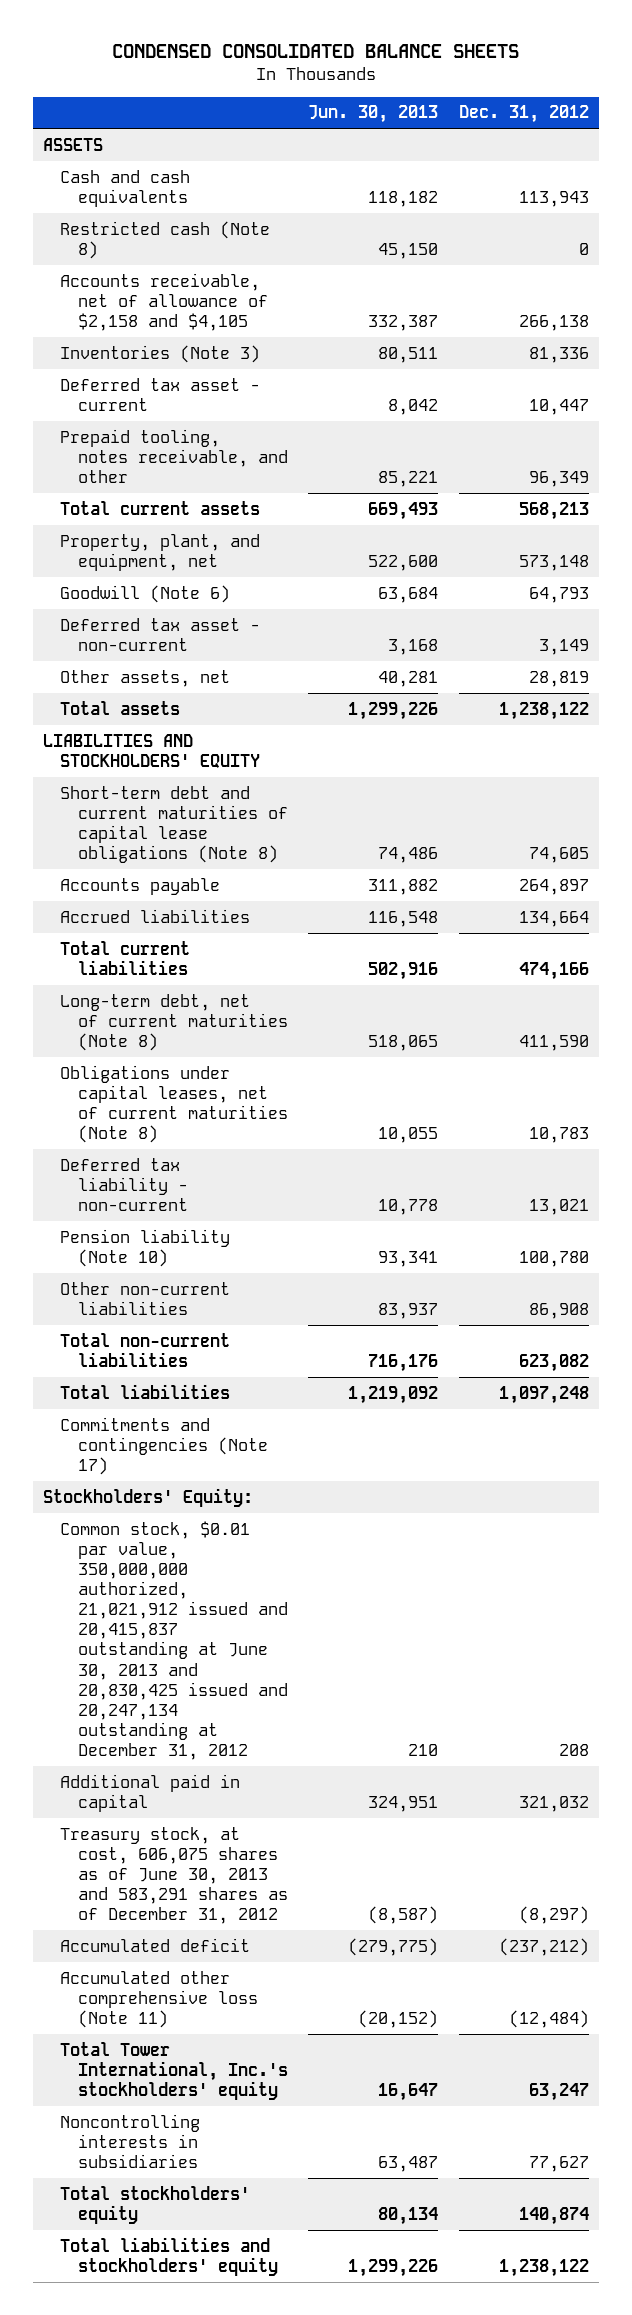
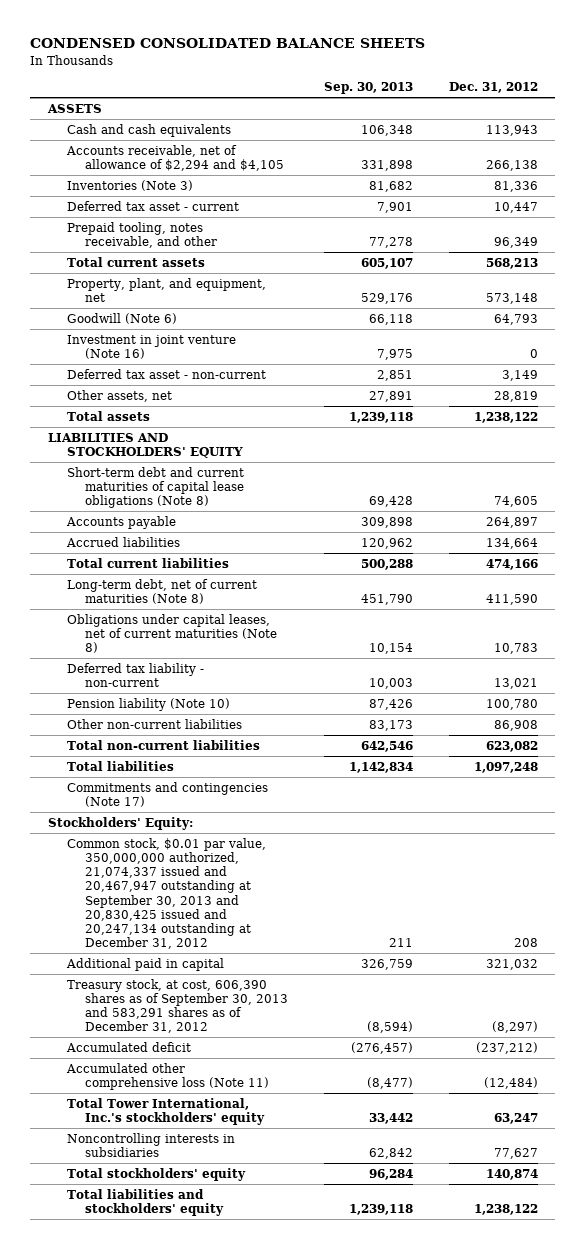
[308,105,439,124] Jun. 30, 2013 -> none
none -> [324,82,414,95] Sep. 30, 2013
[60,220,271,259] Restricted cash (Note 8) -> none
[60,272,268,331] Accounts receivable, net of allowance of $2,158 and $4,105 -> [65,144,285,171] Accounts receivable, net of allowance of $2,294 and $4,105
none -> [66,334,236,359] Investment in joint venture (Note 16)
[60,1520,288,1761] Common stock, $0.01 par value, 350,000,000 authorized, 21,021,912 issued and 20,415,837 outstanding at June 30, 2013 and 20,830,425 issued and 20,247,134 outstanding at December 31, 2012 -> [66,837,266,950] Common stock, $0.01 par value, 350,000,000 authorized, 21,074,337 issued and 20,467,947 outstanding at September 30, 2013 and 20,830,425 issued and 20,247,134 outstanding at December 31, 2012
[60,1826,288,1925] Treasury stock, at cost, 606,075 shares as of June 30, 2013 and 583,291 shares as of December 31, 2012 -> [66,978,289,1034] Treasury stock, at cost, 606,390 shares as of September 30, 2013 and 583,291 shares as of December 31, 2012

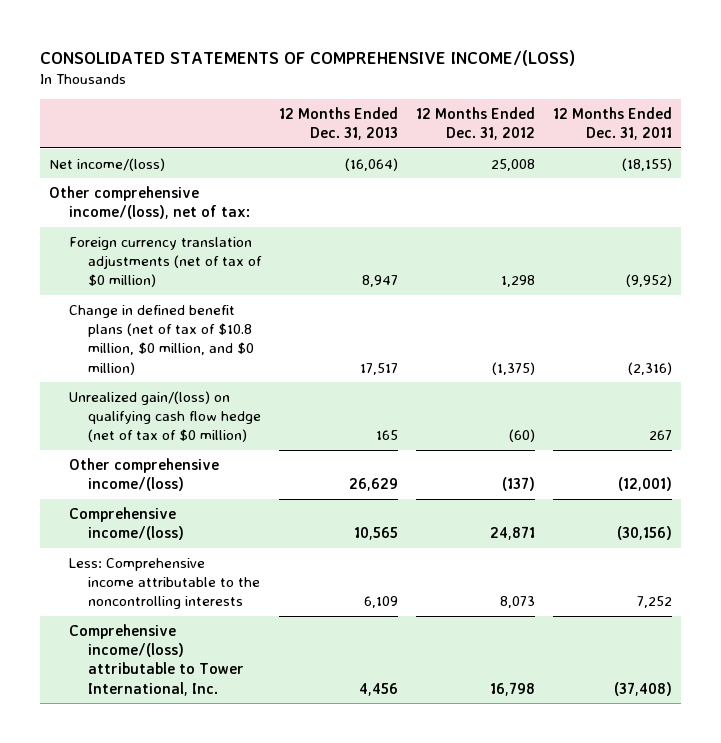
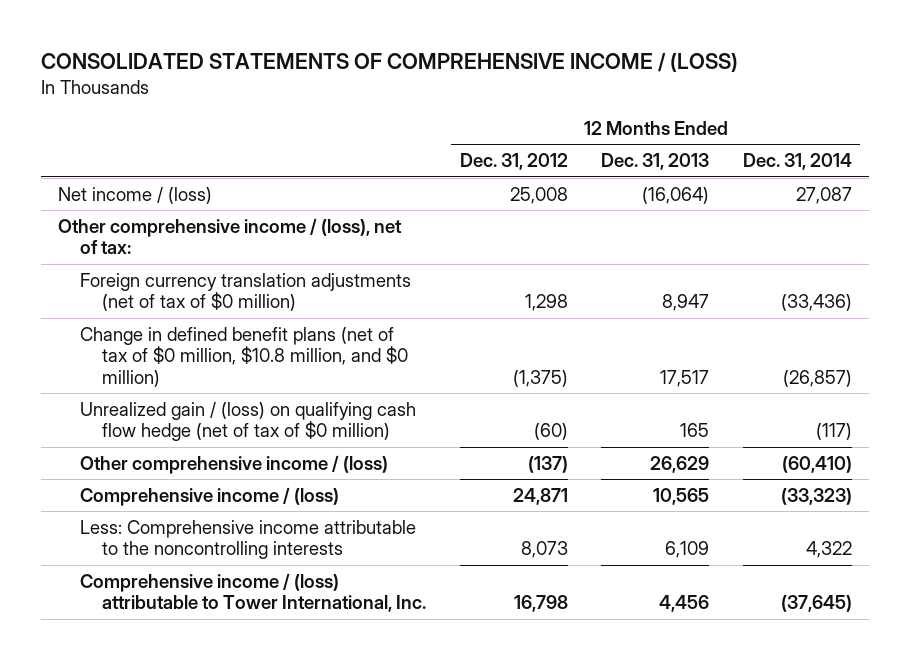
[40,49,576,66] CONSOLIDATED STATEMENTS OF COMPREHENSIVE INCOME/(LOSS) -> [40,52,738,73] CONSOLIDATED STATEMENTS OF COMPREHENSIVE INCOME / (LOSS)
[552,106,672,141] 12 Months Ended Dec. 31, 2011 -> none
none -> [742,153,852,171] Dec. 31, 2014
[49,157,166,171] Net income/(loss) -> [57,185,212,204] Net income / (loss)
[49,185,250,220] Other comprehensive income/(loss), net of tax: -> [57,217,402,255] Other comprehensive income / (loss), net of tax:
[68,304,255,375] Change in defined benefit plans (net of tax of $10.8 million, $0 million, and $0 million) -> [79,326,408,387] Change in defined benefit plans (net of tax of $0 million, $10.8 million, and $0 million)
[68,390,262,443] Unrealized gain/(loss) on qualifying cash flow hedge (net of tax of $0 million) -> [79,400,416,442] Unrealized gain / (loss) on qualifying cash flow hedge (net of tax of $0 million)
[68,457,219,492] Other comprehensive income/(loss) -> [79,454,388,474] Other comprehensive income / (loss)
[68,506,185,541] Comprehensive income/(loss) -> [79,486,339,506] Comprehensive income / (loss)
[68,623,245,696] Comprehensive income/(loss) attributable to Tower International, Inc. -> [79,572,426,613] Comprehensive income / (loss) attributable to Tower International, Inc.

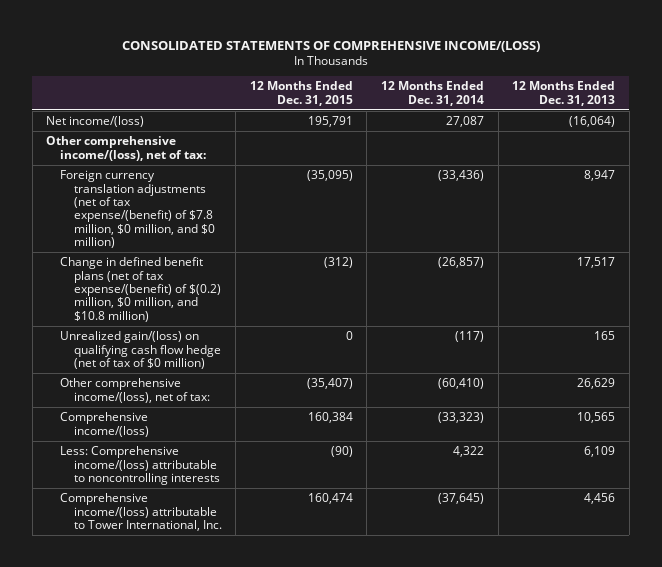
[40,52,738,73] CONSOLIDATED STATEMENTS OF COMPREHENSIVE INCOME / (LOSS) -> [121,40,540,52] CONSOLIDATED STATEMENTS OF COMPREHENSIVE INCOME/(LOSS)
[459,153,568,171] Dec. 31, 2012 -> none
none -> [249,81,353,106] 12 Months Ended Dec. 31, 2015
[57,185,212,204] Net income / (loss) -> [46,116,145,128] Net income/(loss)
[57,217,402,255] Other comprehensive income / (loss), net of tax: -> [46,136,206,161] Other comprehensive income/(loss), net of tax:
[79,272,411,312] Foreign currency translation adjustments (net of tax of $0 million) -> [59,170,215,249] Foreign currency translation adjustments (net of tax expense/(benefit) of $7.8 million, $0 million, and $0 million)
[79,326,408,387] Change in defined benefit plans (net of tax of $0 million, $10.8 million, and $0 million) -> [59,257,221,322] Change in defined benefit plans (net of tax expense/(benefit) of $(0.2) million, $0 million, and $10.8 million)
[79,400,416,442] Unrealized gain / (loss) on qualifying cash flow hedge (net of tax of $0 million) -> [59,331,221,369] Unrealized gain/(loss) on qualifying cash flow hedge (net of tax of $0 million)
[79,454,388,474] Other comprehensive income / (loss) -> [59,378,210,403] Other comprehensive income/(loss), net of tax:
[79,486,339,506] Comprehensive income / (loss) -> [59,412,149,437] Comprehensive income/(loss)
[79,519,416,560] Less: Comprehensive income attributable to the noncontrolling interests -> [59,446,220,485] Less: Comprehensive income/(loss) attributable to noncontrolling interests
[79,572,426,613] Comprehensive income / (loss) attributable to Tower International, Inc. -> [59,493,222,531] Comprehensive income/(loss) attributable to Tower International, Inc.

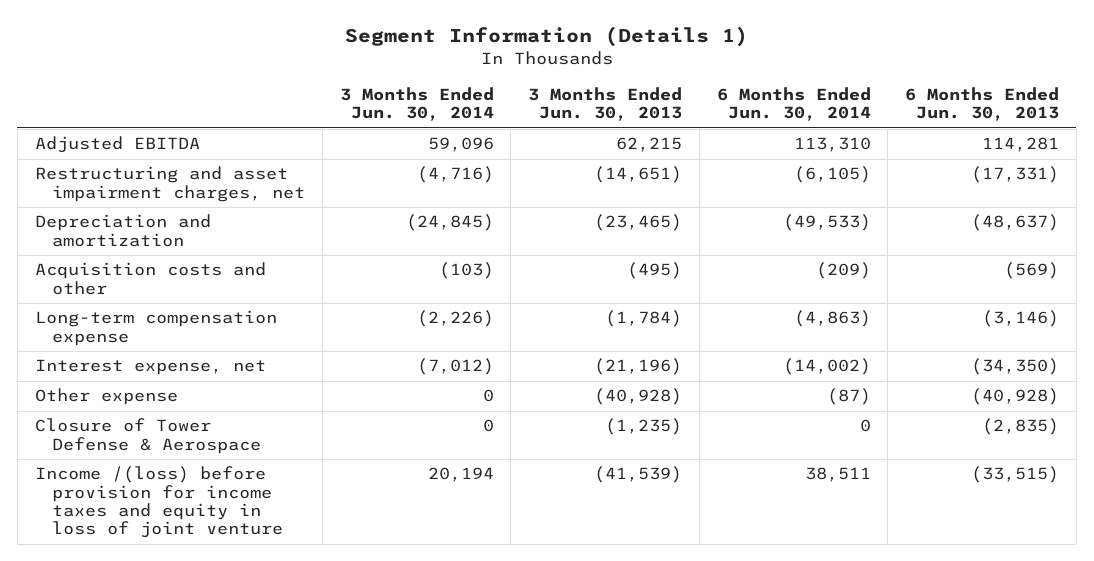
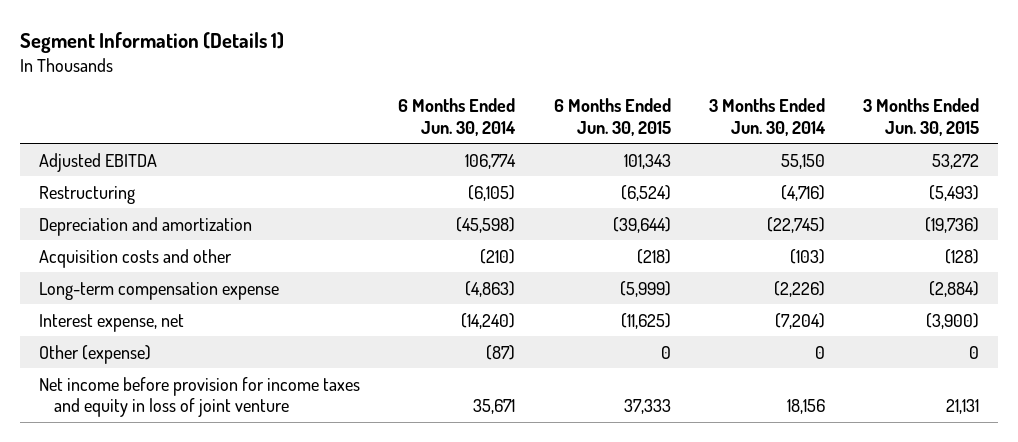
[528,86,683,122] 3 Months Ended Jun. 30, 2013 -> none
[905,86,1060,122] 6 Months Ended Jun. 30, 2013 -> none
none -> [553,98,671,136] 6 Months Ended Jun. 30, 2015
none -> [863,98,980,136] 3 Months Ended Jun. 30, 2015
[427,137,494,153] 59,096 -> [780,153,825,169] 55,150
[793,137,871,153] 113,310 -> [465,153,517,169] 106,774
[34,166,306,202] Restructuring and asset impairment charges, net -> [39,185,136,204] Restructuring
[405,214,494,232] (24,845) -> [766,216,825,233] (22,745)
[782,214,871,232] (49,533) -> [456,216,516,233] (45,598)
[815,262,871,280] (209) -> [480,248,516,264] (210)
[34,418,262,454] Closure of Tower Defense & Aerospace -> none
[416,358,494,376] (7,012) -> [774,312,825,329] (7,204)
[782,358,871,376] (14,002) -> [461,312,516,329] (14,240)
[34,388,178,406] Other expense -> [39,344,152,364] Other (expense)
[34,466,284,539] Income /(loss) before provision for income taxes and equity in loss of joint venture -> [39,376,361,417] Net income before provision for income taxes and equity in loss of joint venture
[427,467,494,483] 20,194 -> [786,398,825,414] 18,156
[804,467,871,483] 38,511 -> [473,398,516,414] 35,671

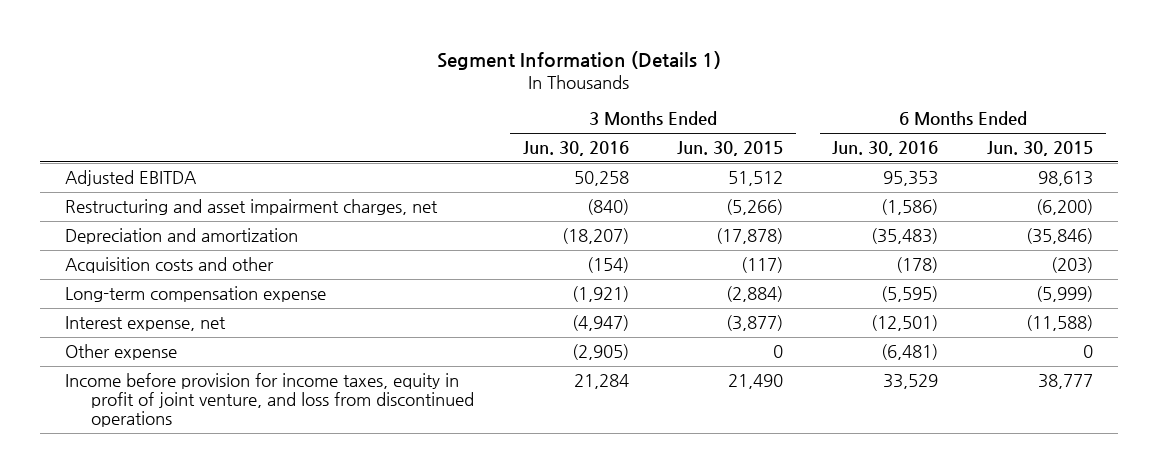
[398,98,517,136] 6 Months Ended Jun. 30, 2014 -> none
[708,98,826,136] 3 Months Ended Jun. 30, 2014 -> none
none -> [522,141,629,157] Jun. 30, 2016
none -> [832,141,939,157] Jun. 30, 2016
[39,185,136,204] Restructuring -> none
[623,153,671,169] 101,343 -> [1038,171,1094,187] 98,613
[932,153,980,169] 53,272 -> [728,171,784,187] 51,512
none -> [64,199,438,216] Restructuring and asset impairment charges, net
[612,216,671,233] (39,644) -> [1026,228,1094,245] (35,846)
[925,216,980,233] (19,736) -> [716,228,784,245] (17,878)
[636,248,671,264] (218) -> [1051,257,1094,274] (203)
[945,248,980,264] (128) -> [741,257,784,274] (117)
[620,312,671,329] (11,625) -> [1026,315,1094,332] (11,588)
[926,312,980,329] (3,900) -> [726,315,784,332] (3,877)
[39,344,152,364] Other (expense) -> [64,344,177,361] Other expense
[39,376,361,417] Net income before provision for income taxes and equity in loss of joint venture -> [64,373,474,428] Income before provision for income taxes, equity in profit of joint venture, and loss from discontinued operations
[623,398,671,414] 37,333 -> [1038,374,1094,390] 38,777
[946,398,980,414] 21,131 -> [728,374,784,390] 21,490

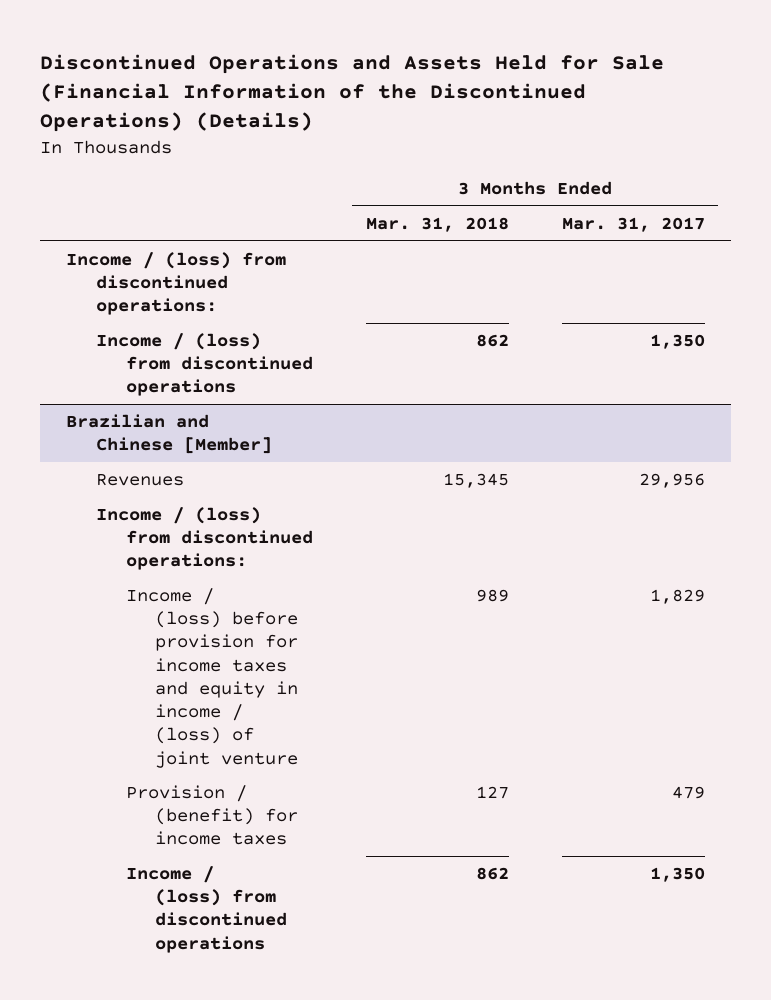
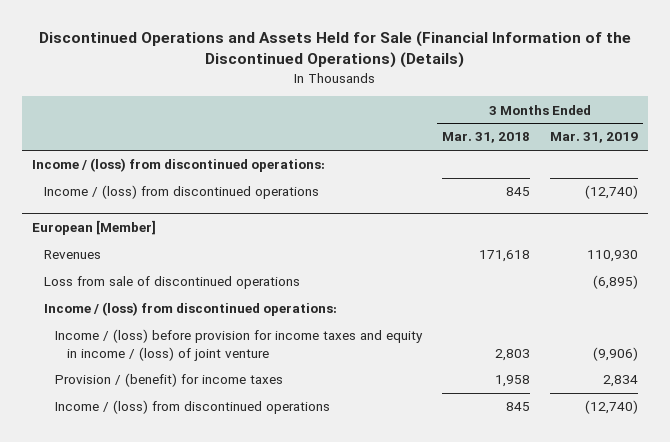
[561,216,705,232] Mar. 31, 2017 -> none
none -> [549,132,638,144] Mar. 31, 2019
[66,413,272,455] Brazilian and Chinese [Member] -> none
[475,333,509,347] 862 -> [506,187,531,197] 845
none -> [32,219,157,235] European [Member]
[442,472,509,488] 15,345 -> [479,250,531,263] 171,618
none -> [43,276,300,290] Loss from sale of discontinued operations
[475,588,509,602] 989 -> [495,348,531,361] 2,803
[475,785,509,799] 127 -> [495,375,531,388] 1,958
[475,866,509,880] 862 -> [506,402,531,412] 845

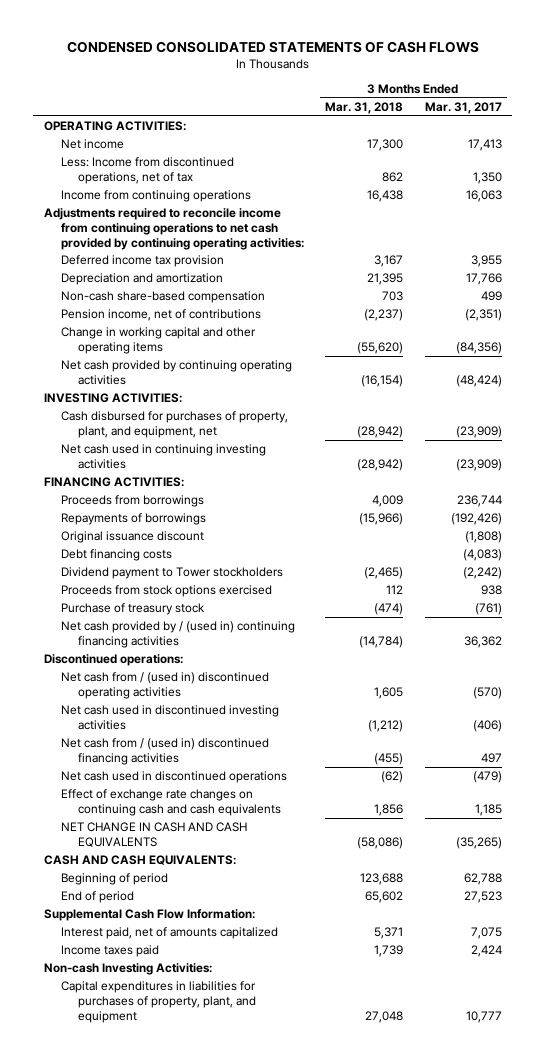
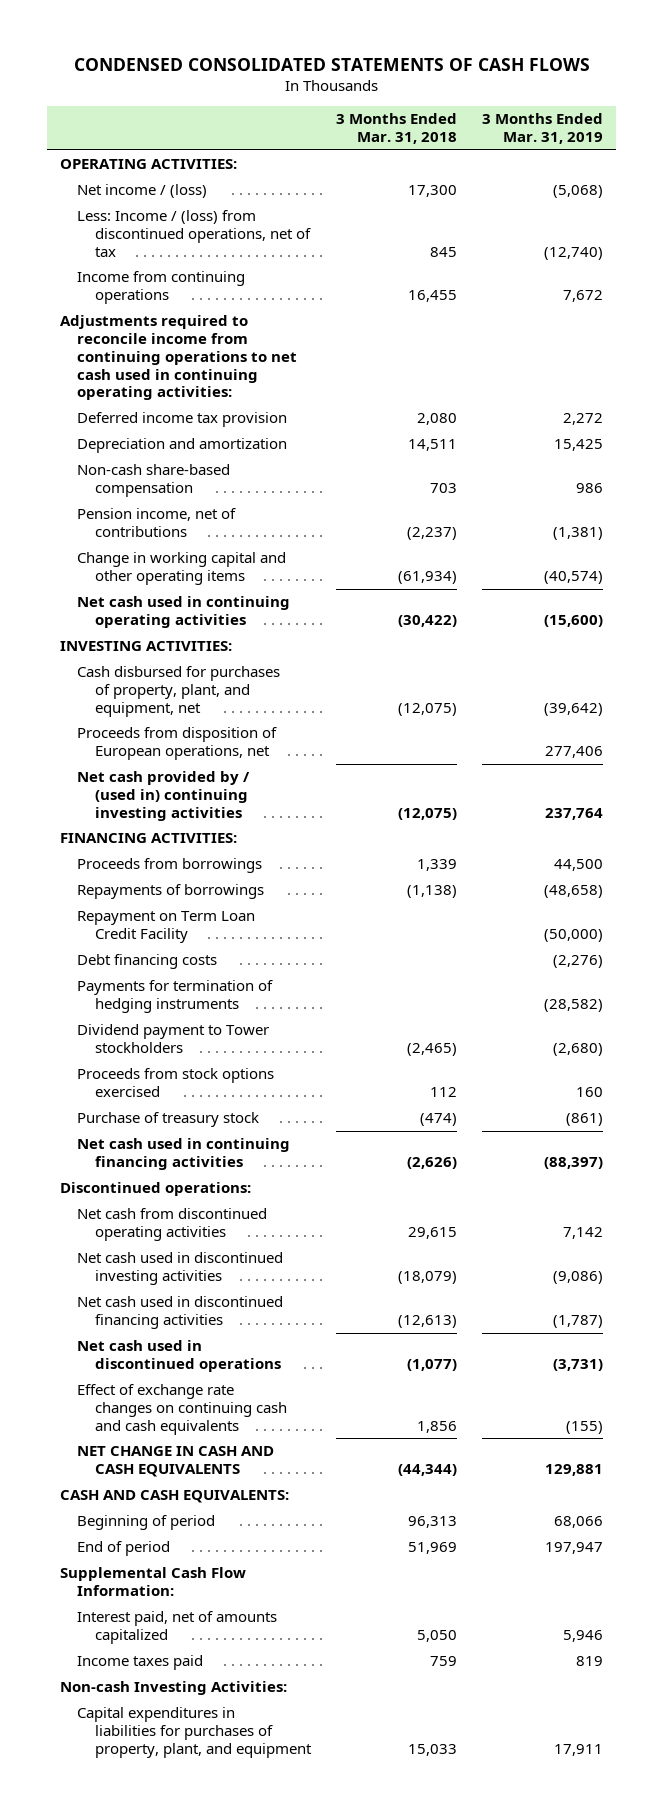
[424,102,502,115] Mar. 31, 2017 -> none
none -> [482,113,604,145] 3 Months Ended Mar. 31, 2019
[60,139,124,150] Net income -> [77,184,208,199] Net income / (loss)
[60,157,234,184] Less: Income from discontinued operations, net of tax -> [77,210,311,257] Less: Income / (loss) from discontinued operations, net of tax
[382,171,404,182] 862 -> [430,246,458,257] 845
[367,190,404,203] 16,438 -> [408,290,458,303] 16,455
[43,208,304,250] Adjustments required to reconcile income from continuing operations to net cash provided by continuing operating activities: -> [59,315,298,401] Adjustments required to reconcile income from continuing operations to net cash used in continuing operating activities:
[374,255,404,268] 3,167 -> [417,413,458,426] 2,080
[367,273,404,286] 21,395 -> [408,439,458,452] 14,511
[357,341,404,354] (55,620) -> [398,571,458,585] (61,934)
[60,360,292,385] Net cash provided by continuing operating activities -> [77,596,291,629] Net cash used in continuing operating activities
[361,374,404,387] (16,154) -> [398,615,458,628] (30,422)
[357,425,404,438] (28,942) -> [398,702,458,716] (12,075)
none -> [77,727,278,761] Proceeds from disposition of European operations, net
[60,444,266,469] Net cash used in continuing investing activities -> [77,771,251,821] Net cash provided by / (used in) continuing investing activities
[357,458,404,471] (28,942) -> [398,807,458,820] (12,075)
[60,531,204,544] Original issuance discount -> none
[372,495,404,508] 4,009 -> [417,859,458,872] 1,339
[359,513,404,526] (15,966) -> [407,885,458,899] (1,138)
none -> [77,911,256,944] Repayment on Term Loan Credit Facility
none -> [77,980,274,1014] Payments for termination of hedging instruments
[60,621,295,648] Net cash provided by / (used in) continuing financing activities -> [77,1138,291,1171] Net cash used in continuing financing activities
[359,635,404,648] (14,784) -> [407,1157,458,1170] (2,626)
[60,672,269,699] Net cash from / (used in) discontinued operating activities -> [77,1208,268,1242] Net cash from discontinued operating activities
[374,686,404,699] 1,605 -> [408,1227,458,1240] 29,615
[368,719,404,732] (1,212) -> [398,1271,458,1285] (18,079)
[60,738,269,765] Net cash from / (used in) discontinued financing activities -> [77,1296,284,1330] Net cash used in discontinued financing activities
[374,752,404,765] (455) -> [398,1315,458,1329] (12,613)
[381,771,404,784] (62) -> [407,1359,458,1372] (1,077)
[357,836,404,849] (58,086) -> [398,1464,458,1477] (44,344)
[360,873,404,886] 123,688 -> [408,1516,458,1529] 96,313
[365,891,404,904] 65,602 -> [408,1542,458,1555] 51,969
[374,927,404,940] 5,371 -> [417,1630,458,1643] 5,050
[374,945,404,958] 1,739 -> [430,1656,458,1667] 759
[365,1010,404,1023] 27,048 -> [408,1743,458,1756] 15,033

